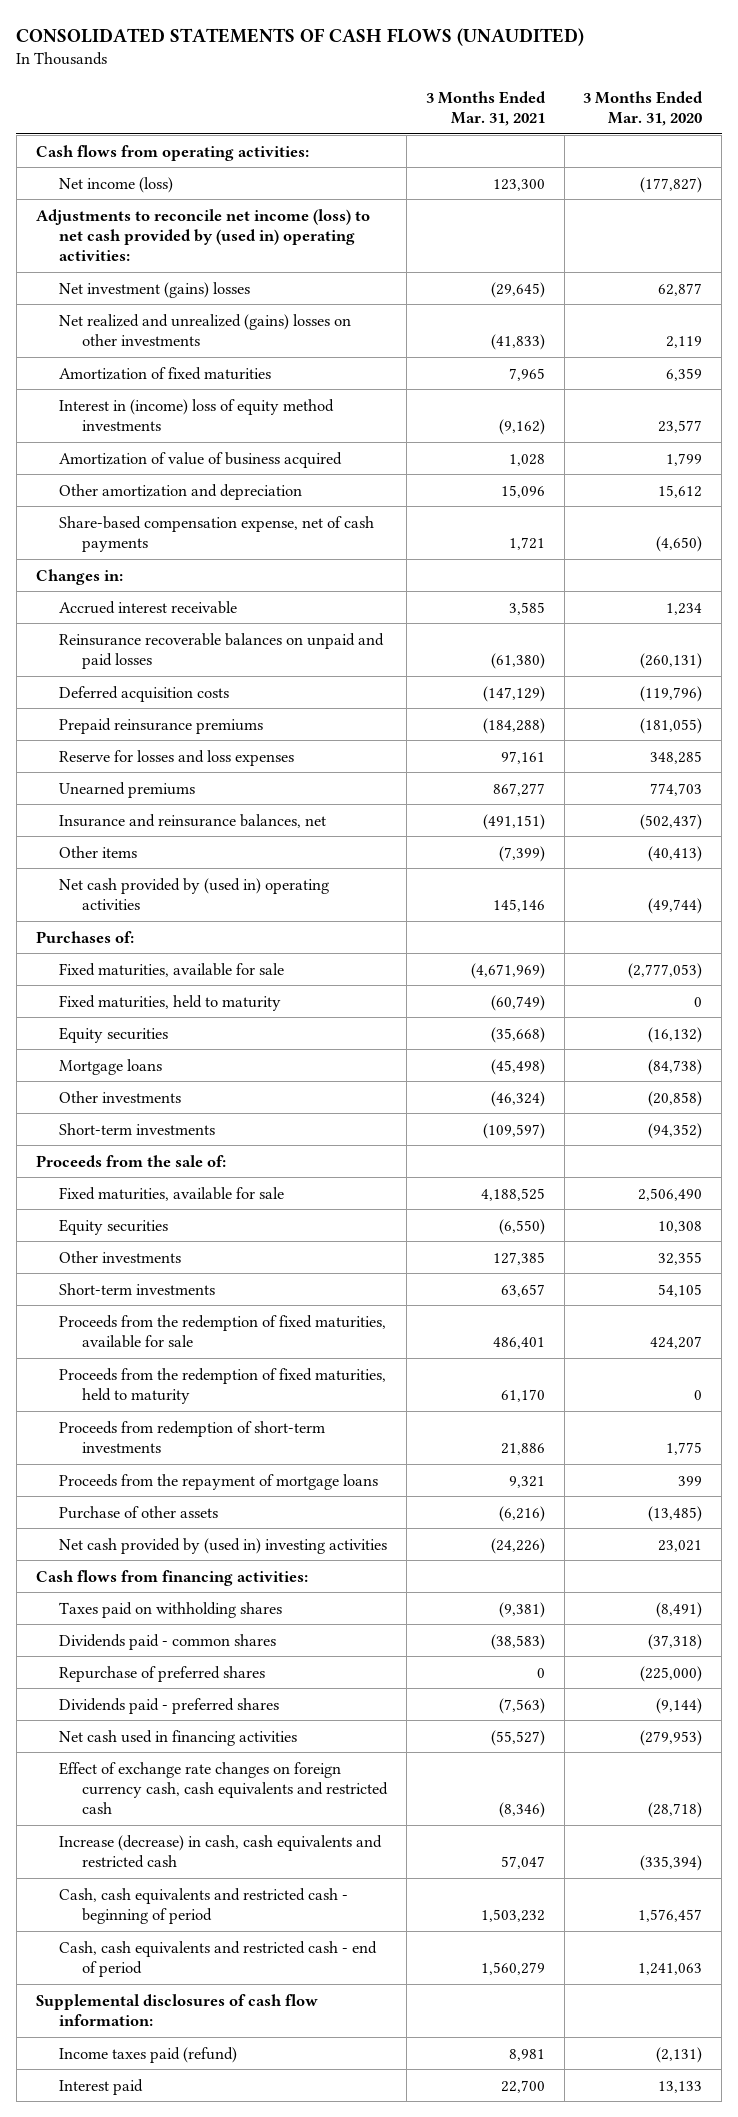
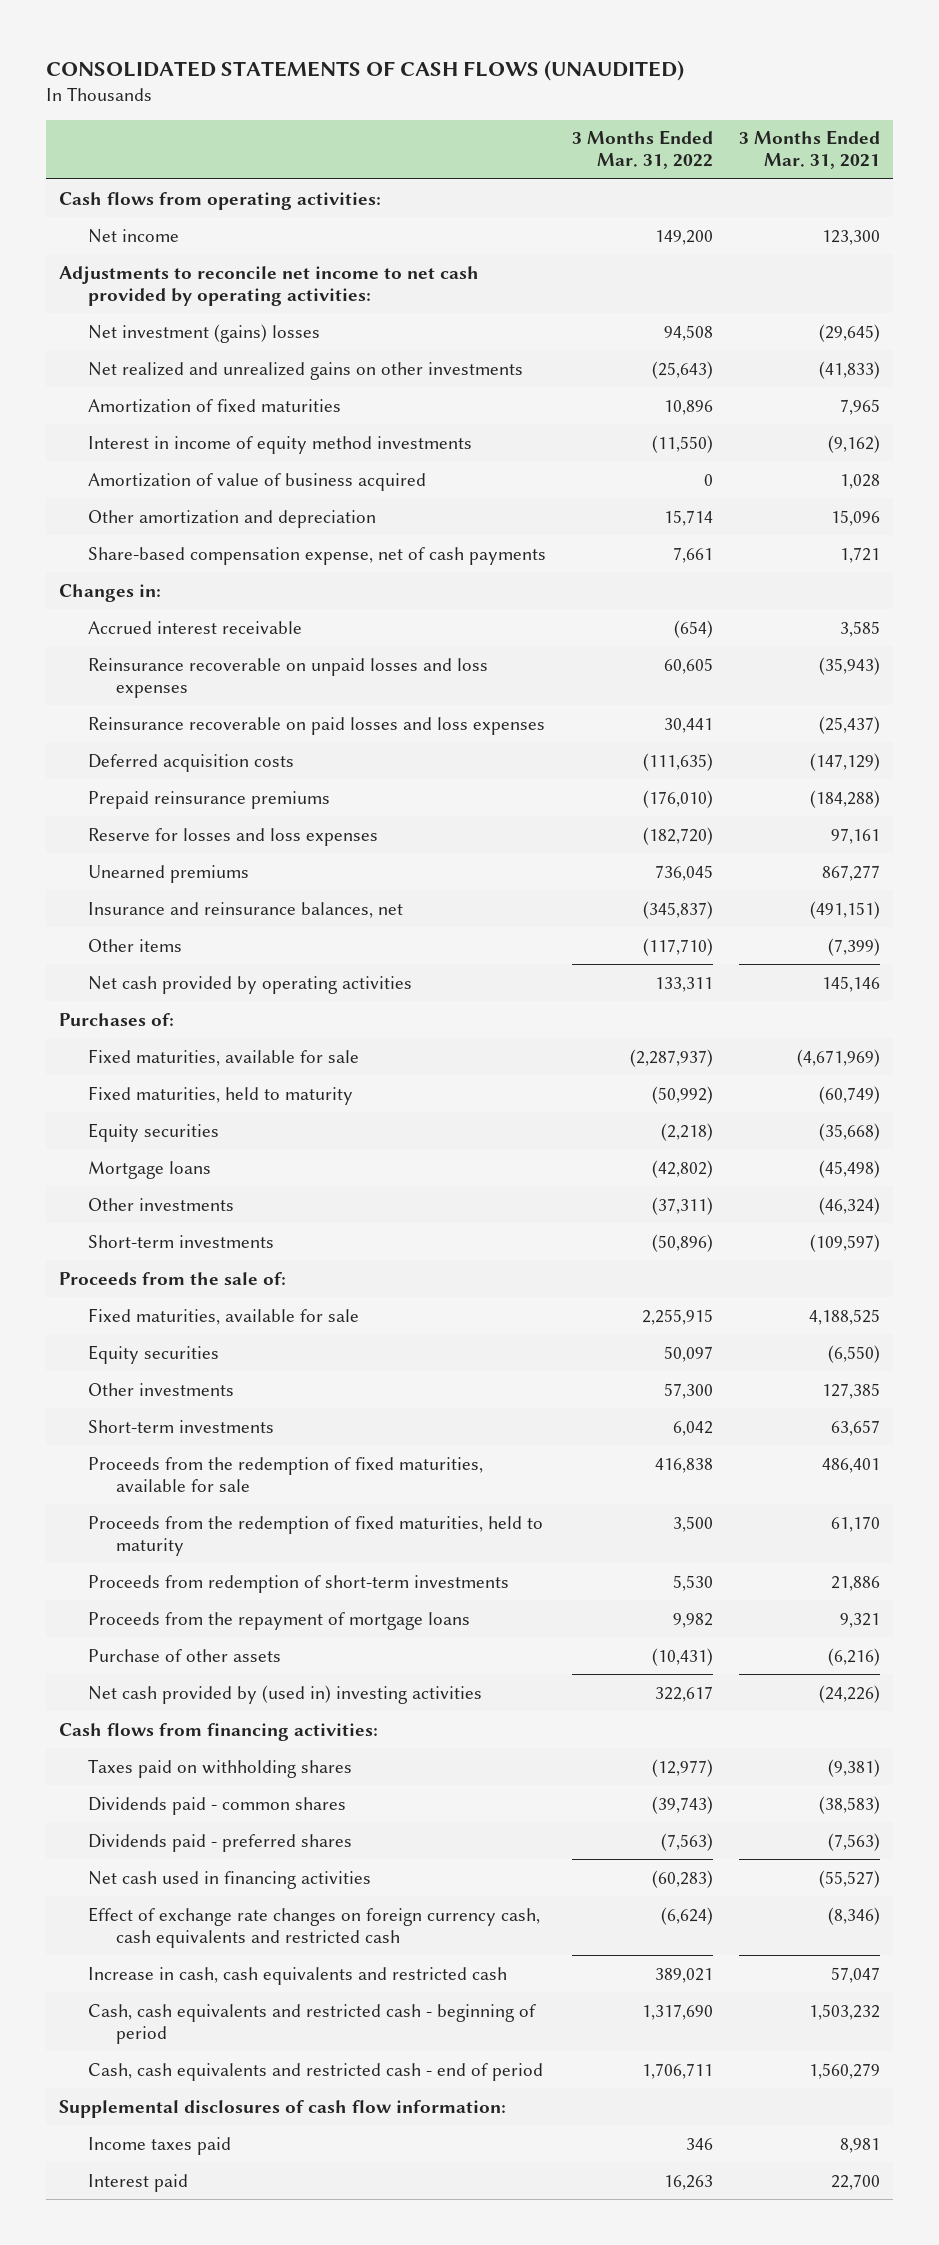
[583,90,704,127] 3 Months Ended Mar. 31, 2020 -> none
none -> [571,130,713,170] 3 Months Ended Mar. 31, 2022
[58,176,173,193] Net income (loss) -> [87,228,179,243] Net income
[35,208,370,262] Adjustments to reconcile net income (loss) to net cash provided by (used in) operating activities: -> [59,265,480,306] Adjustments to reconcile net income to net cash provided by operating activities:
[58,313,351,346] Net realized and unrealized (gains) losses on other investments -> [87,361,523,380] Net realized and unrealized gains on other investments
[58,398,334,431] Interest in (income) loss of equity method investments -> [87,435,472,454] Interest in income of equity method investments
[58,632,384,669] Reinsurance recoverable balances on unpaid and paid losses -> [87,657,488,698] Reinsurance recoverable on unpaid losses and loss expenses
[490,652,545,669] (61,380) -> [818,656,880,675] (35,943)
none -> [87,716,545,735] Reinsurance recoverable on paid losses and loss expenses
[58,877,329,910] Net cash provided by (used in) operating activities -> [87,975,412,994] Net cash provided by operating activities
[58,1665,265,1682] Repurchase of preferred shares -> none
[58,1834,382,1868] Increase (decrease) in cash, cash equivalents and restricted cash -> [87,1966,507,1985] Increase in cash, cash equivalents and restricted cash
[58,2046,237,2063] Income taxes paid (refund) -> [87,2136,231,2155] Income taxes paid

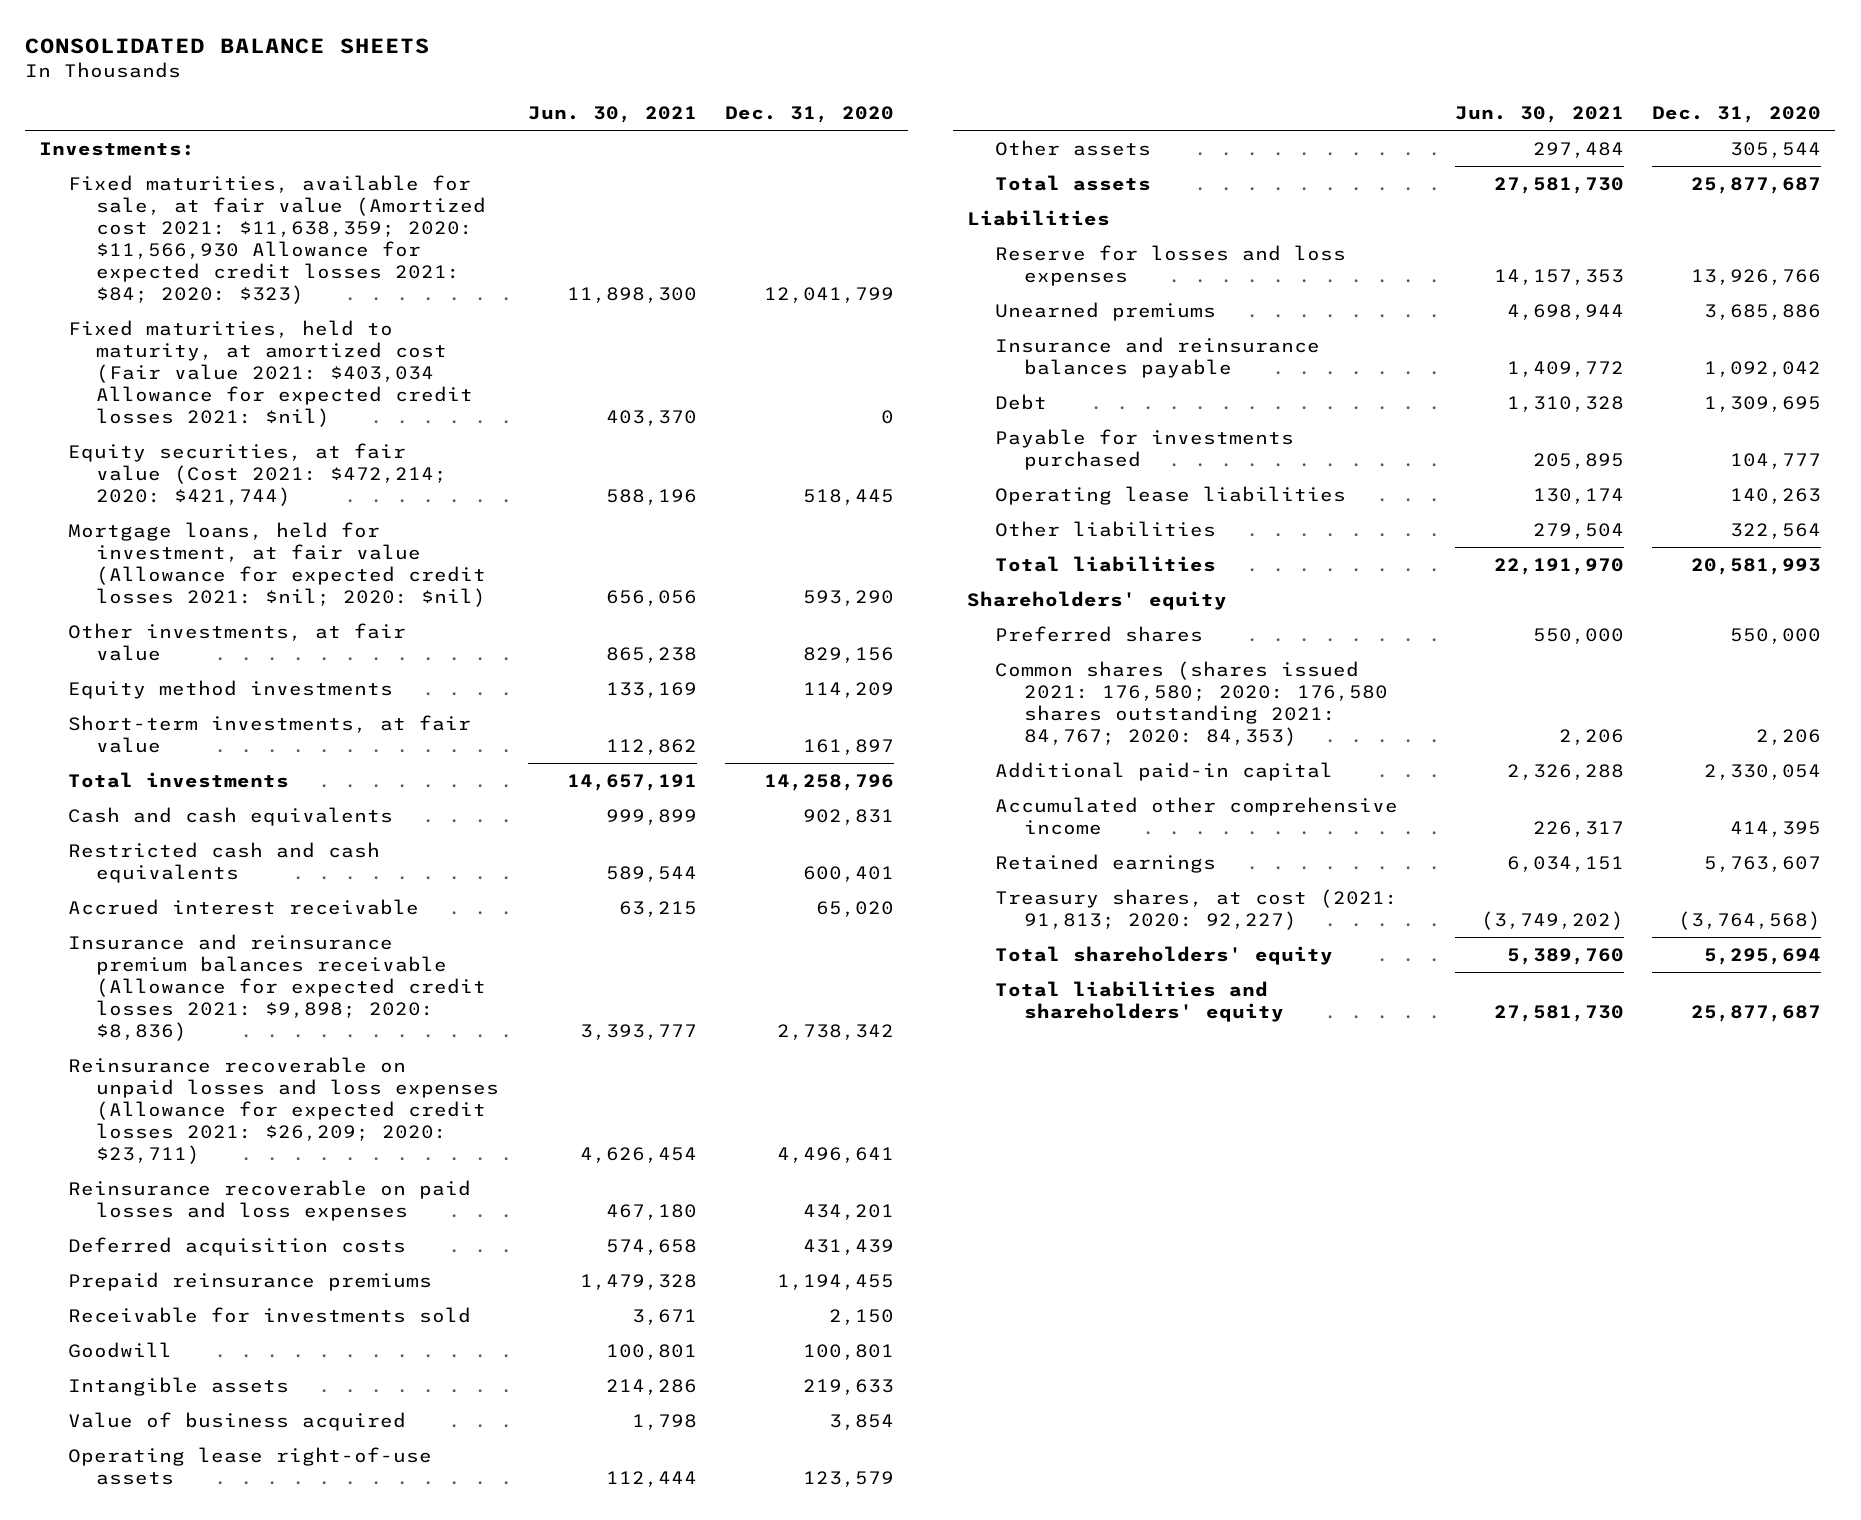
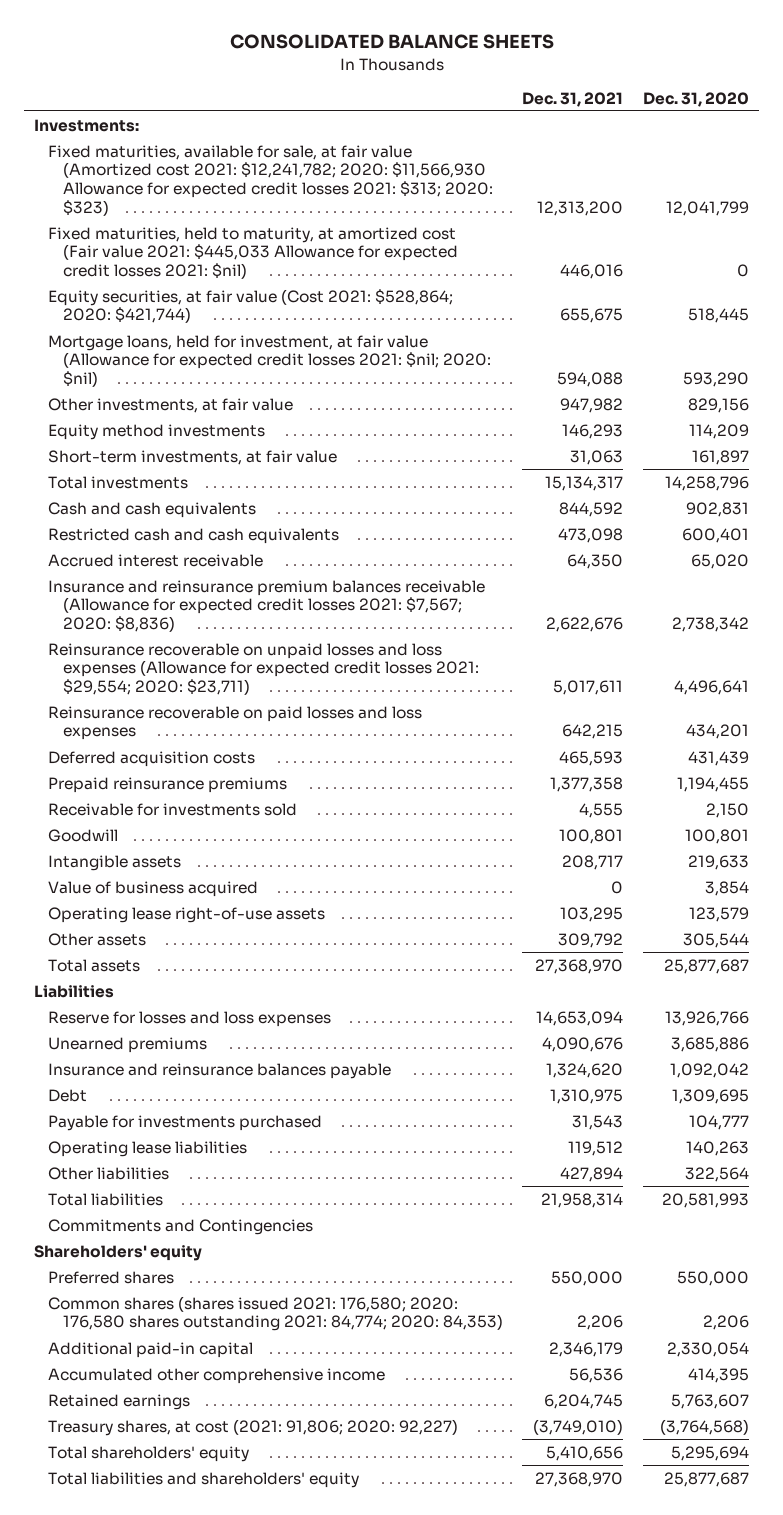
[527,106,697,124] Jun. 30, 2021 -> none
none -> [522,91,624,107] Dec. 31, 2021
[67,174,487,304] Fixed maturities, available for sale, at fair value (Amortized cost 2021: $11,638,359; 2020: $11,566,930 Allowance for expected credit losses 2021: $84; 2020: $323) -> [48,144,493,217] Fixed maturities, available for sale, at fair value (Amortized cost 2021: $12,241,782; 2020: $11,566,930 Allowance for expected credit losses 2021: $313; 2020: $323)
[67,319,474,427] Fixed maturities, held to maturity, at amortized cost (Fair value 2021: $403,034 Allowance for expected credit losses 2021: $nil) -> [48,226,458,280] Fixed maturities, held to maturity, at amortized cost (Fair value 2021: $445,033 Allowance for expected credit losses 2021: $nil)
[67,442,448,506] Equity securities, at fair value (Cost 2021: $472,214; 2020: $421,744) -> [48,288,454,324] Equity securities, at fair value (Cost 2021: $528,864; 2020: $421,744)
[67,933,487,1041] Insurance and reinsurance premium balances receivable (Allowance for expected credit losses 2021: $9,898; 2020: $8,836) -> [48,579,486,633] Insurance and reinsurance premium balances receivable (Allowance for expected credit losses 2021: $7,567; 2020: $8,836)
[67,1056,500,1164] Reinsurance recoverable on unpaid losses and loss expenses (Allowance for expected credit losses 2021: $26,209; 2020: $23,711) -> [48,642,479,696] Reinsurance recoverable on unpaid losses and loss expenses (Allowance for expected credit losses 2021: $29,554; 2020: $23,711)
none -> [48,1218,314,1235] Commitments and Contingencies
[995,660,1388,746] Common shares (shares issued 2021: 176,580; 2020: 176,580 shares outstanding 2021: 84,767; 2020: 84,353) -> [48,1295,503,1332] Common shares (shares issued 2021: 176,580; 2020: 176,580 shares outstanding 2021: 84,774; 2020: 84,353)
[995,888,1399,930] Treasury shares, at cost (2021: 91,813; 2020: 92,227) -> [48,1418,459,1436] Treasury shares, at cost (2021: 91,806; 2020: 92,227)

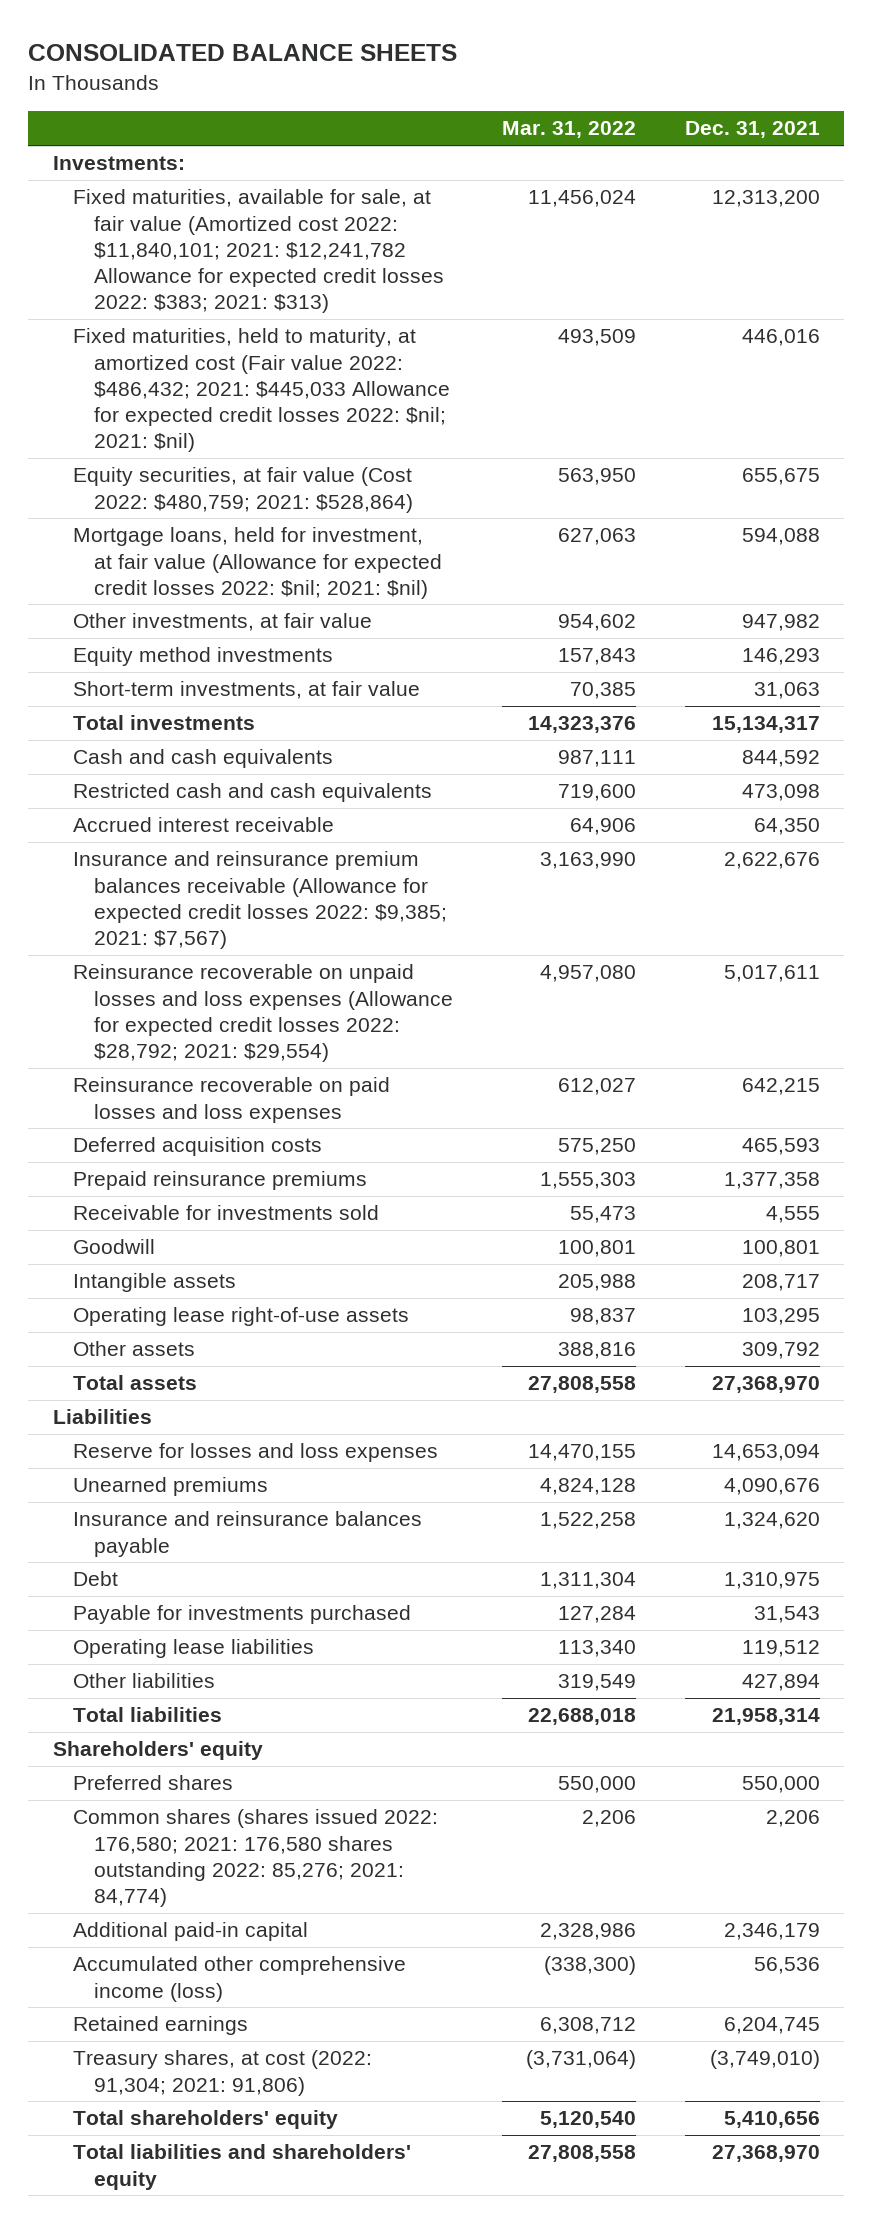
[643,91,750,107] Dec. 31, 2020 -> none
none -> [501,121,636,139] Mar. 31, 2022
[48,144,493,217] Fixed maturities, available for sale, at fair value (Amortized cost 2021: $12,241,782; 2020: $11,566,930 Allowance for expected credit losses 2021: $313; 2020: $323) -> [73,189,445,313] Fixed maturities, available for sale, at fair value (Amortized cost 2022: $11,840,101; 2021: $12,241,782 Allowance for expected credit losses 2022: $383; 2021: $313)
[48,226,458,280] Fixed maturities, held to maturity, at amortized cost (Fair value 2021: $445,033 Allowance for expected credit losses 2021: $nil) -> [73,328,451,452] Fixed maturities, held to maturity, at amortized cost (Fair value 2022: $486,432; 2021: $445,033 Allowance for expected credit losses 2022: $nil; 2021: $nil)
[48,288,454,324] Equity securities, at fair value (Cost 2021: $528,864; 2020: $421,744) -> [73,467,414,513] Equity securities, at fair value (Cost 2022: $480,759; 2021: $528,864)
[48,334,491,388] Mortgage loans, held for investment, at fair value (Allowance for expected credit losses 2021: $nil; 2020: $nil) -> [73,527,443,599] Mortgage loans, held for investment, at fair value (Allowance for expected credit losses 2022: $nil; 2021: $nil)
[48,579,486,633] Insurance and reinsurance premium balances receivable (Allowance for expected credit losses 2021: $7,567; 2020: $8,836) -> [73,851,448,949] Insurance and reinsurance premium balances receivable (Allowance for expected credit losses 2022: $9,385; 2021: $7,567)
[48,642,479,696] Reinsurance recoverable on unpaid losses and loss expenses (Allowance for expected credit losses 2021: $29,554; 2020: $23,711) -> [73,964,454,1062] Reinsurance recoverable on unpaid losses and loss expenses (Allowance for expected credit losses 2022: $28,792; 2021: $29,554)
[48,880,259,897] Value of business acquired -> none
[48,1218,314,1235] Commitments and Contingencies -> none
[48,1295,503,1332] Common shares (shares issued 2021: 176,580; 2020: 176,580 shares outstanding 2021: 84,774; 2020: 84,353) -> [73,1809,439,1907] Common shares (shares issued 2022: 176,580; 2021: 176,580 shares outstanding 2022: 85,276; 2021: 84,774)
[48,1367,386,1384] Accumulated other comprehensive income -> [73,1956,407,2002] Accumulated other comprehensive income (loss)
[48,1418,459,1436] Treasury shares, at cost (2021: 91,806; 2020: 92,227) -> [73,2050,373,2096] Treasury shares, at cost (2022: 91,304; 2021: 91,806)

